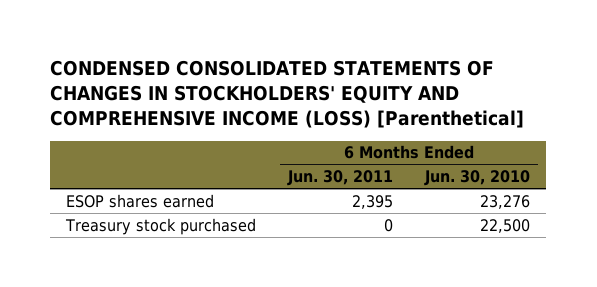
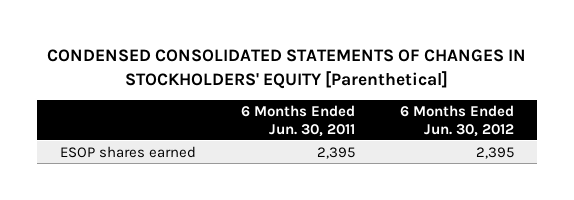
[50,60,525,128] CONDENSED CONSOLIDATED STATEMENTS OF CHANGES IN STOCKHOLDERS' EQUITY AND COMPREHENSIVE INCOME (LOSS) [Parenthetical] -> [47,48,527,89] CONDENSED CONSOLIDATED STATEMENTS OF CHANGES IN STOCKHOLDERS' EQUITY [Parenthetical]
[424,170,531,187] Jun. 30, 2010 -> none
none -> [400,104,515,137] 6 Months Ended Jun. 30, 2012
[65,217,257,235] Treasury stock purchased -> none

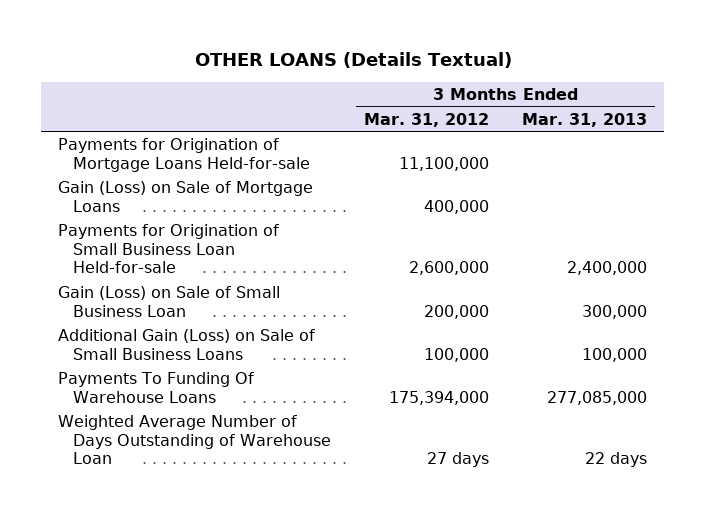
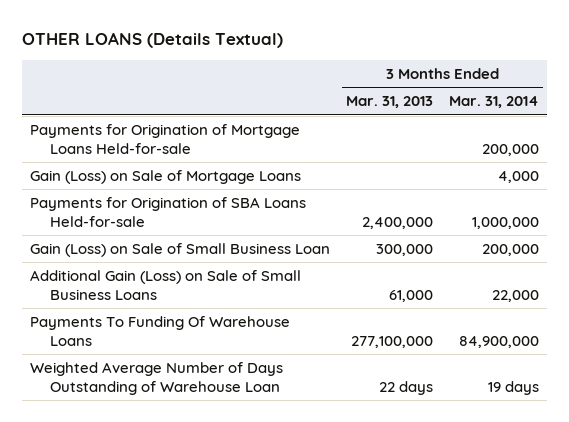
[363,112,489,127] Mar. 31, 2012 -> none
none -> [449,96,540,109] Mar. 31, 2014
[58,224,280,274] Payments for Origination of Small Business Loan Held-for-sale -> [30,196,307,227] Payments for Origination of SBA Loans Held-for-sale
[582,347,648,362] 100,000 -> [389,289,434,302] 61,000
[547,390,648,405] 277,085,000 -> [351,335,434,348] 277,100,000

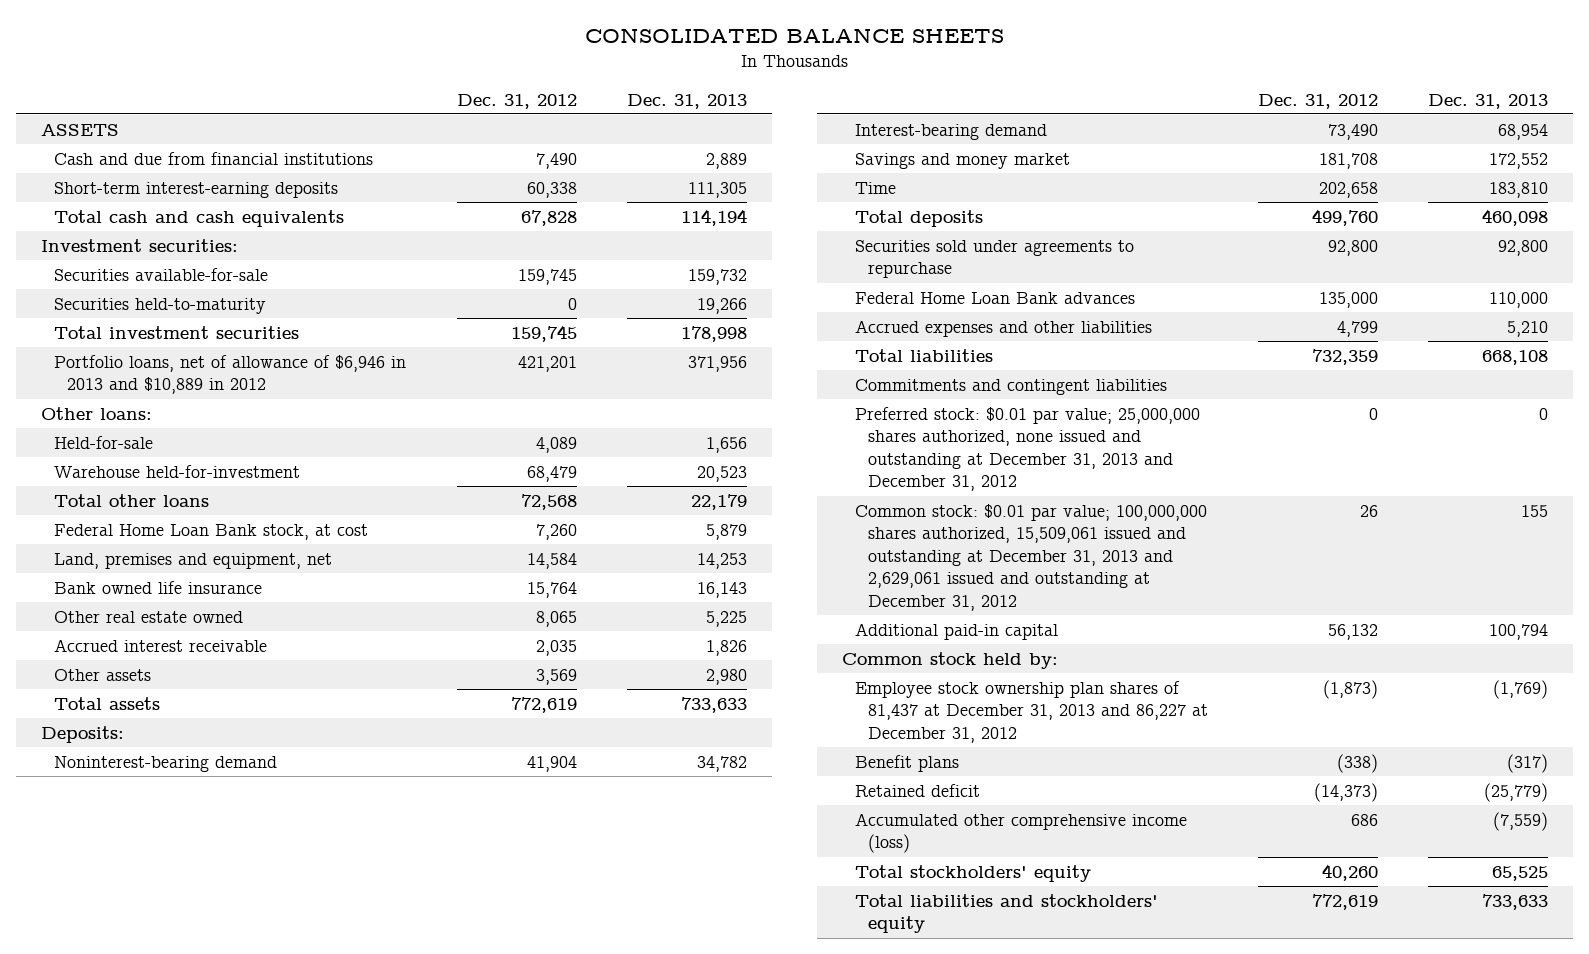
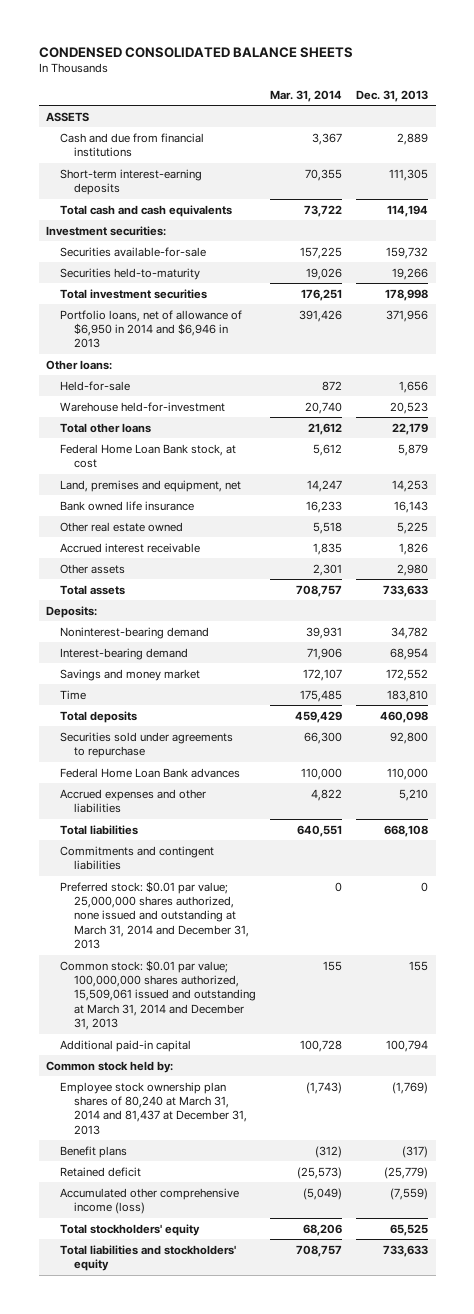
[584,28,1004,44] CONSOLIDATED BALANCE SHEETS -> [38,46,353,58] CONDENSED CONSOLIDATED BALANCE SHEETS
[457,93,578,109] Dec. 31, 2012 -> none
none -> [269,89,342,102] Mar. 31, 2014
[54,354,407,395] Portfolio loans, net of allowance of $6,946 in 2013 and $10,889 in 2012 -> [59,309,242,349] Portfolio loans, net of allowance of $6,950 in 2014 and $6,946 in 2013
[854,406,1200,492] Preferred stock: $0.01 par value; 25,000,000 shares authorized, none issued and outstanding at December 31, 2013 and December 31, 2012 -> [59,880,249,950] Preferred stock: $0.01 par value; 25,000,000 shares authorized, none issued and outstanding at March 31, 2014 and December 31, 2013
[854,503,1207,612] Common stock: $0.01 par value; 100,000,000 shares authorized, 15,509,061 issued and outstanding at December 31, 2013 and 2,629,061 issued and outstanding at December 31, 2012 -> [59,959,256,1031] Common stock: $0.01 par value; 100,000,000 shares authorized, 15,509,061 issued and outstanding at March 31, 2014 and December 31, 2013
[854,680,1209,743] Employee stock ownership plan shares of 81,437 at December 31, 2013 and 86,227 at December 31, 2012 -> [59,1081,247,1135] Employee stock ownership plan shares of 80,240 at March 31, 2014 and 81,437 at December 31, 2013

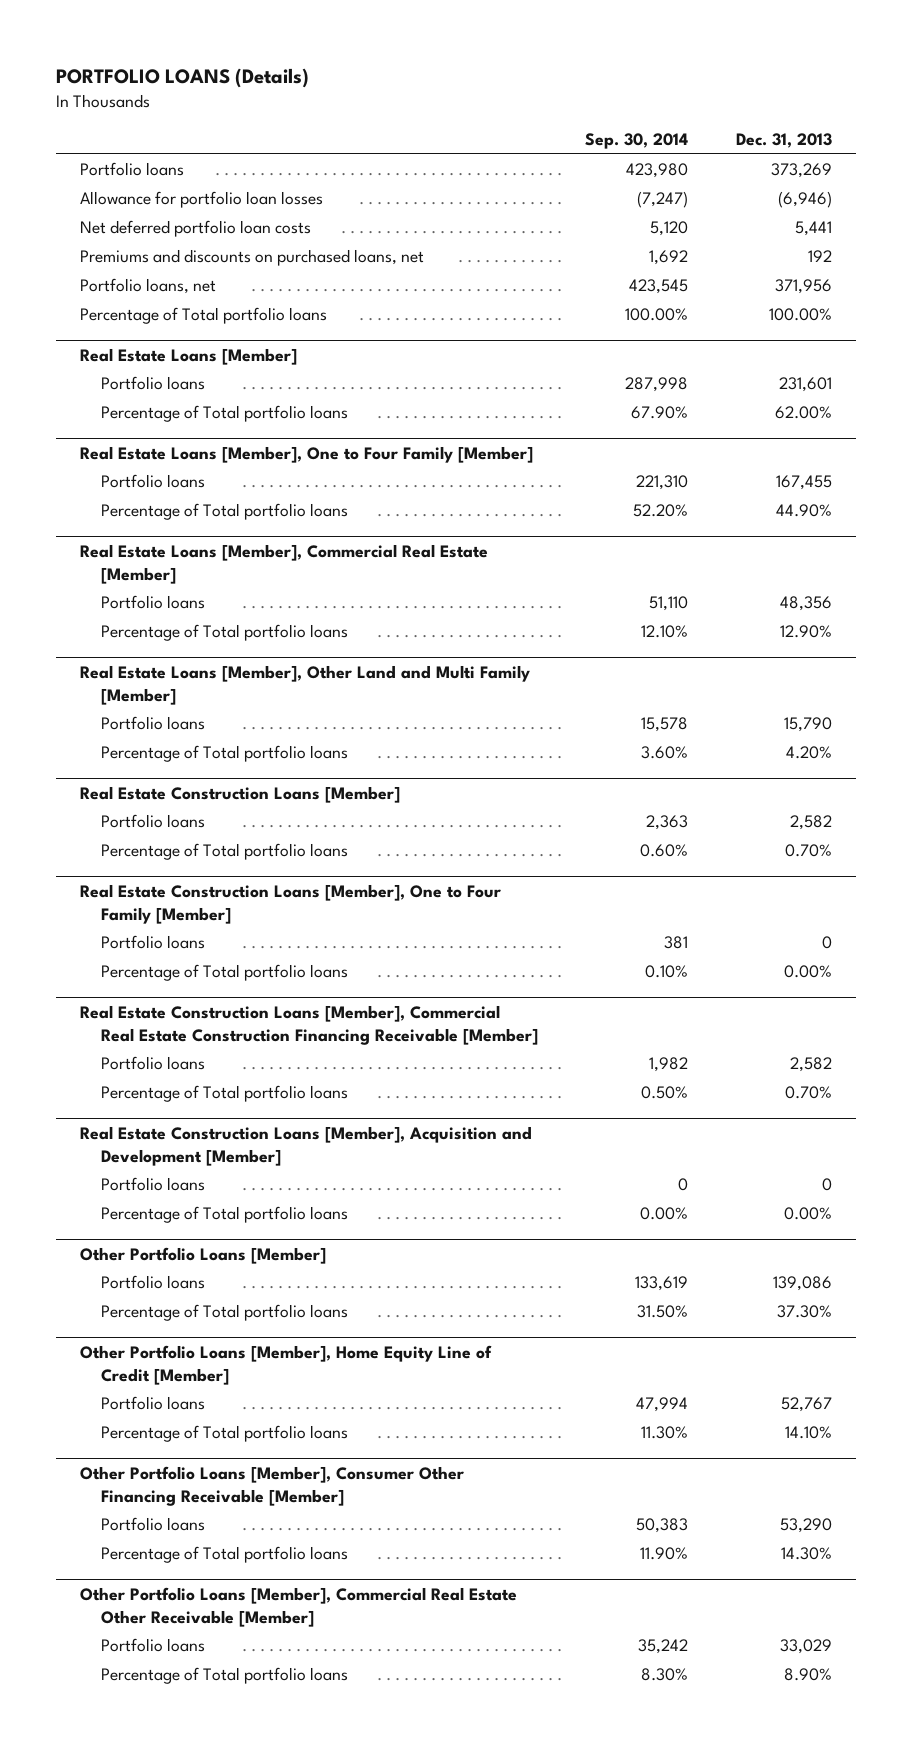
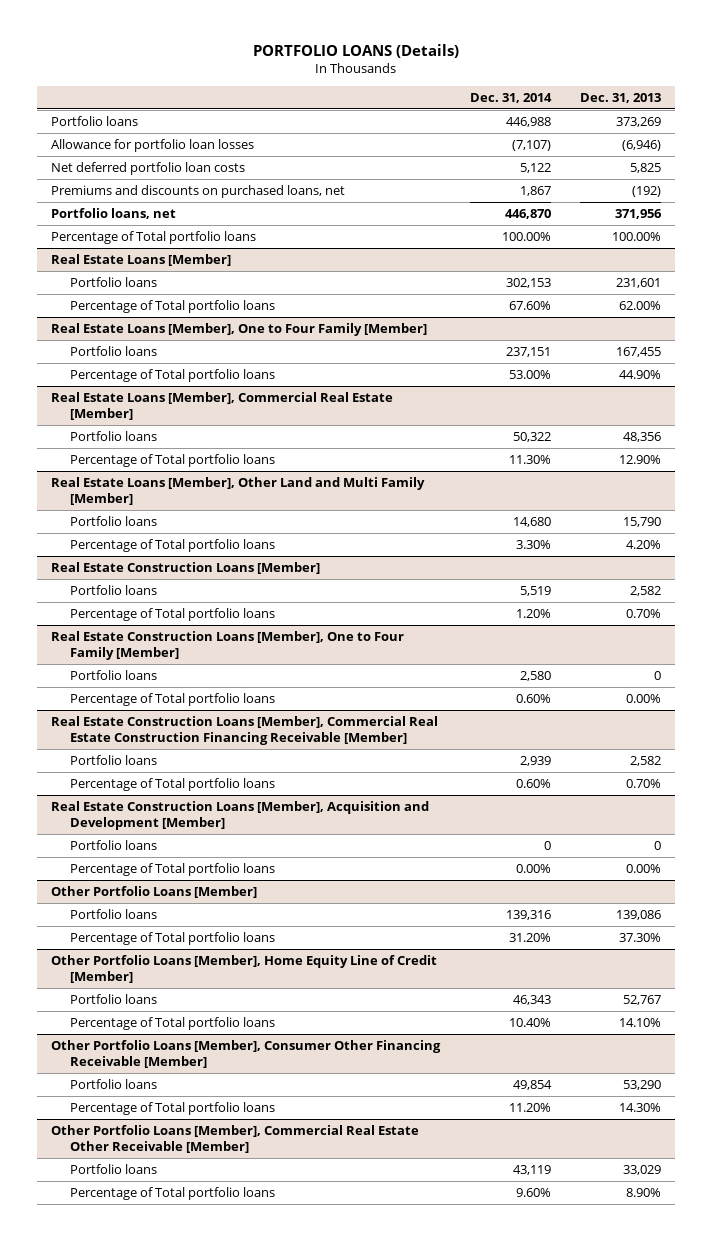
[585,133,689,150] Sep. 30, 2014 -> none
none -> [469,92,552,103] Dec. 31, 2014
[794,221,832,237] 5,441 -> [629,162,661,173] 5,825
[807,250,832,263] 192 -> [631,185,661,197] (192)

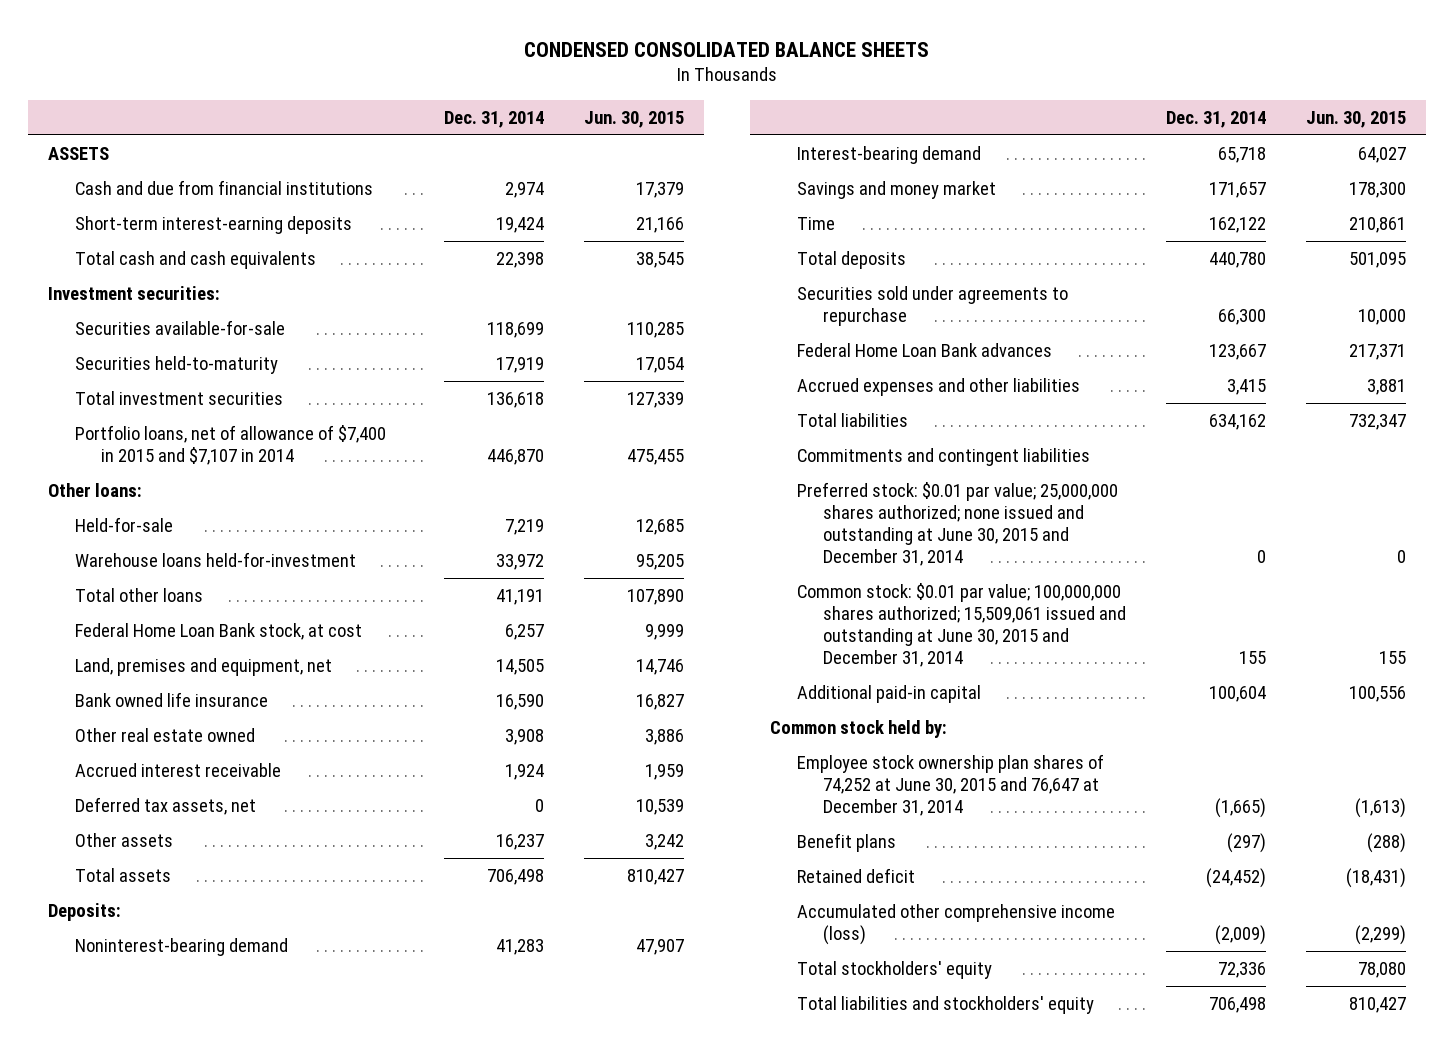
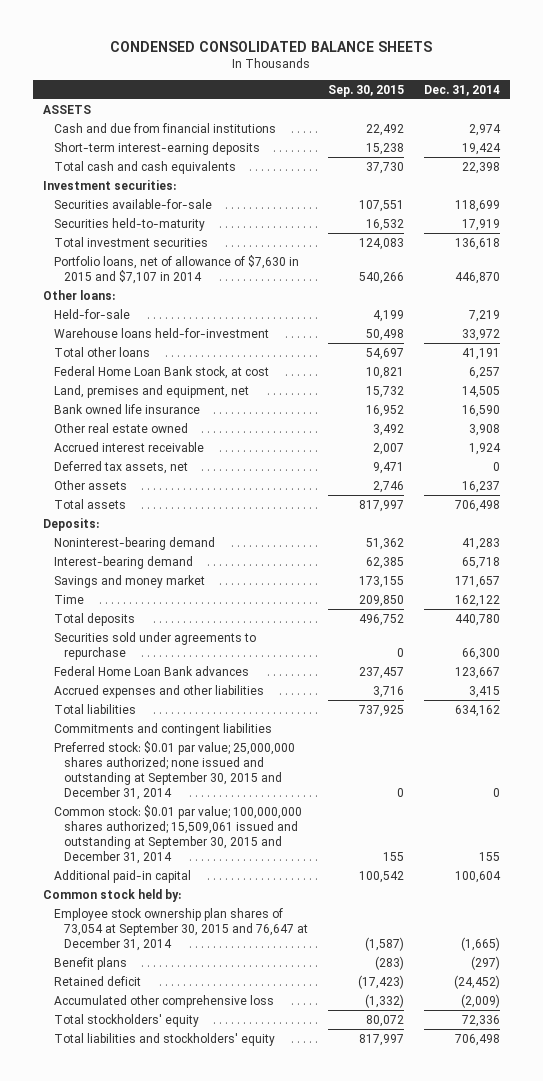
[584,110,685,128] Jun. 30, 2015 -> none
none -> [328,84,405,97] Sep. 30, 2015
[74,425,386,466] Portfolio loans, net of allowance of $7,400 in 2015 and $7,107 in 2014 -> [53,254,299,284] Portfolio loans, net of allowance of $7,630 in 2015 and $7,107 in 2014
[796,482,1118,566] Preferred stock: $0.01 par value; 25,000,000 shares authorized; none issued and outstanding at June 30, 2015 and December 31, 2014 -> [53,740,295,800] Preferred stock: $0.01 par value; 25,000,000 shares authorized; none issued and outstanding at September 30, 2015 and December 31, 2014
[796,583,1127,667] Common stock: $0.01 par value; 100,000,000 shares authorized; 15,509,061 issued and outstanding at June 30, 2015 and December 31, 2014 -> [53,804,302,864] Common stock: $0.01 par value; 100,000,000 shares authorized; 15,509,061 issued and outstanding at September 30, 2015 and December 31, 2014
[796,754,1104,816] Employee stock ownership plan shares of 74,252 at June 30, 2015 and 76,647 at December 31, 2014 -> [53,907,309,951] Employee stock ownership plan shares of 73,054 at September 30, 2015 and 76,647 at December 31, 2014
[796,904,1115,946] Accumulated other comprehensive income (loss) -> [53,994,274,1008] Accumulated other comprehensive loss

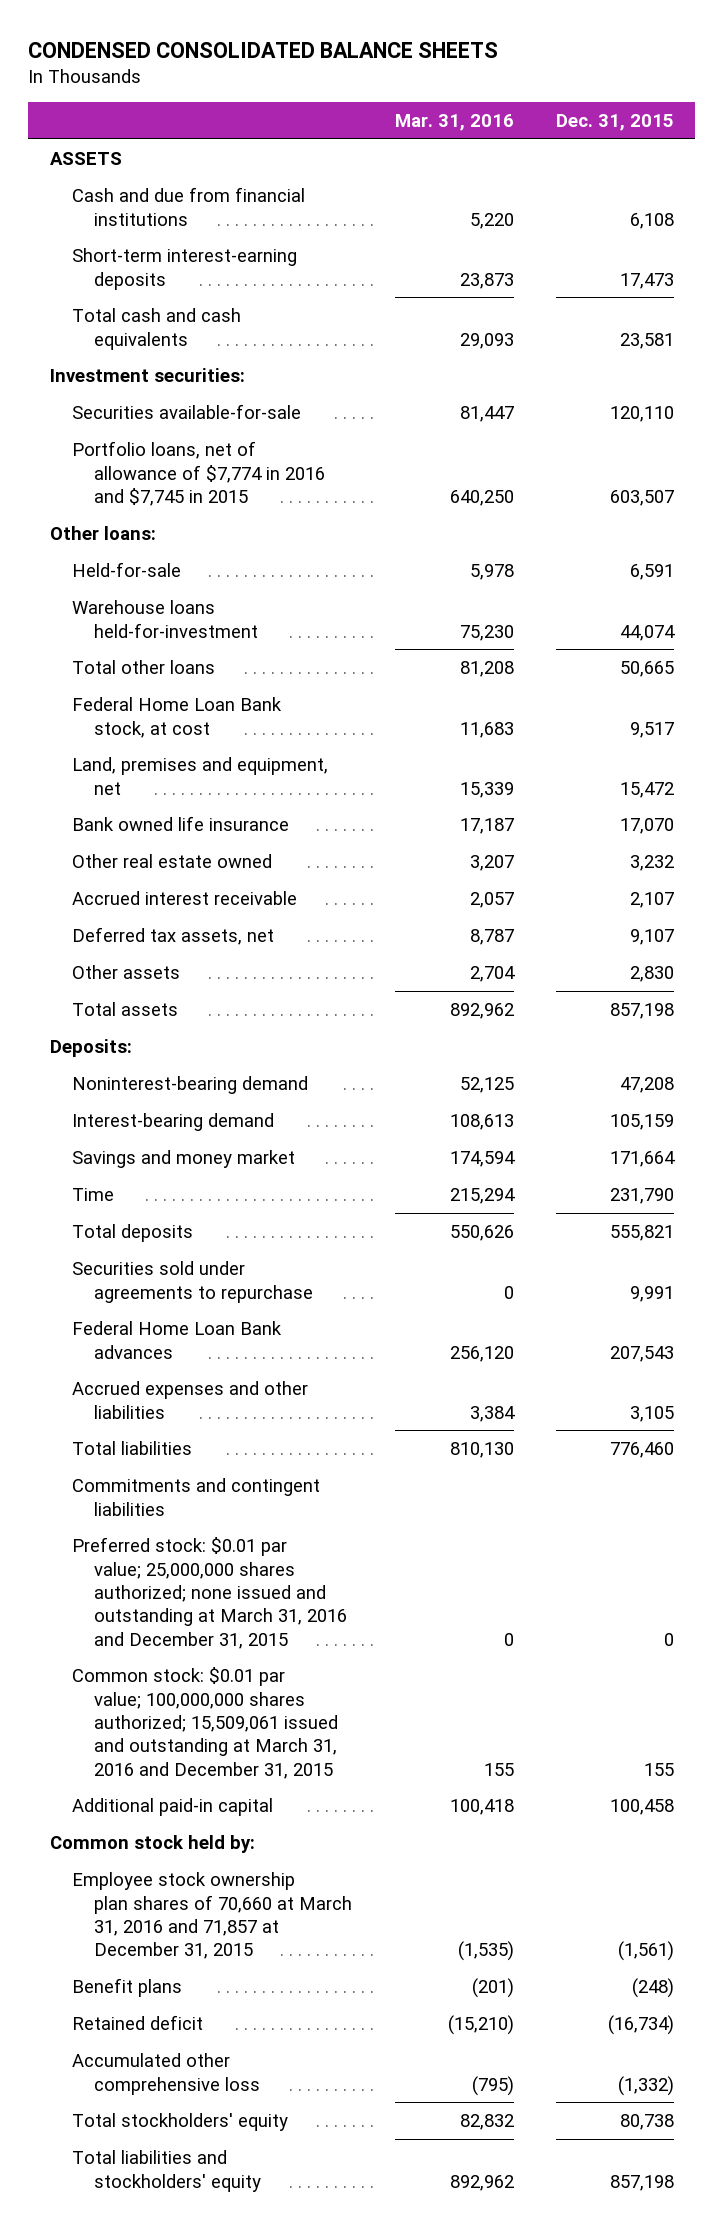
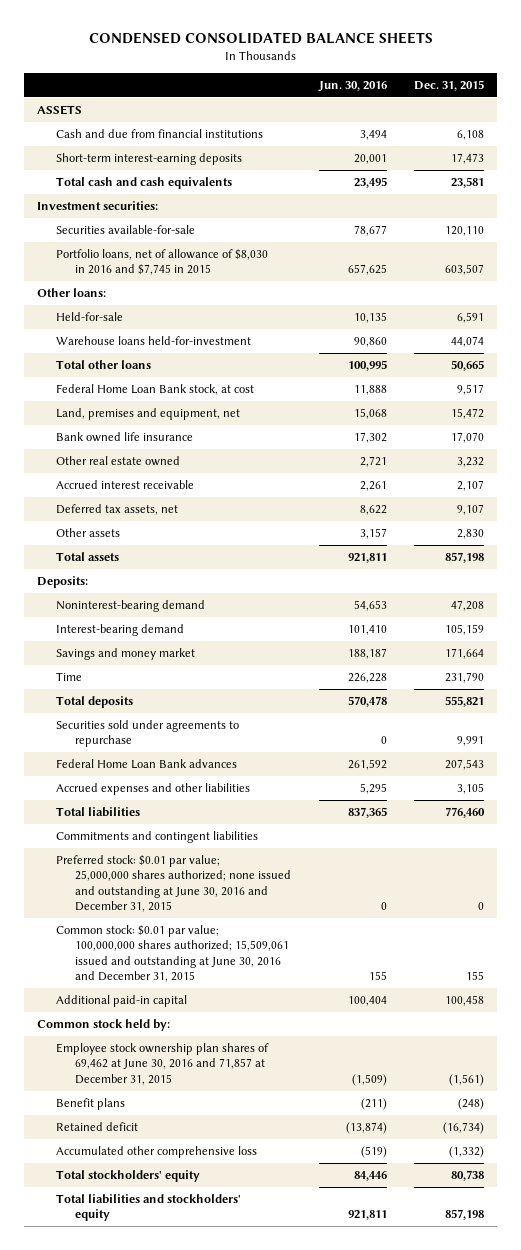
[394,113,514,131] Mar. 31, 2016 -> none
none -> [317,81,387,93] Jun. 30, 2016
[72,441,326,506] Portfolio loans, net of allowance of $7,774 in 2016 and $7,745 in 2015 -> [56,249,269,276] Portfolio loans, net of allowance of $8,030 in 2016 and $7,745 in 2015
[72,1537,348,1649] Preferred stock: $0.01 par value; 25,000,000 shares authorized; none issued and outstanding at March 31, 2016 and December 31, 2015 -> [56,855,292,912] Preferred stock: $0.01 par value; 25,000,000 shares authorized; none issued and outstanding at June 30, 2016 and December 31, 2015
[72,1667,339,1779] Common stock: $0.01 par value; 100,000,000 shares authorized; 15,509,061 issued and outstanding at March 31, 2016 and December 31, 2015 -> [56,925,290,982] Common stock: $0.01 par value; 100,000,000 shares authorized; 15,509,061 issued and outstanding at June 30, 2016 and December 31, 2015
[72,1872,353,1960] Employee stock ownership plan shares of 70,660 at March 31, 2016 and 71,857 at December 31, 2015 -> [56,1043,270,1085] Employee stock ownership plan shares of 69,462 at June 30, 2016 and 71,857 at December 31, 2015

